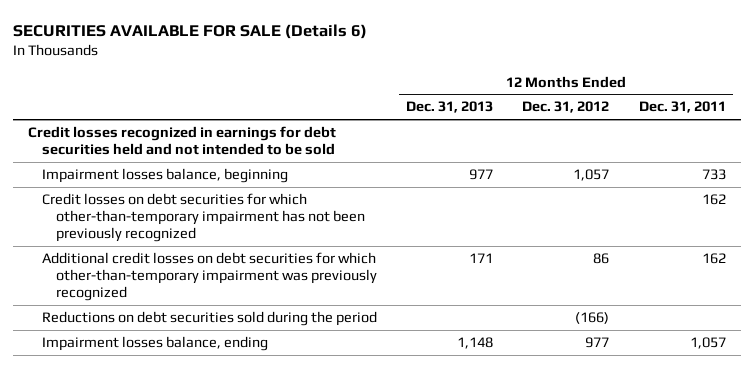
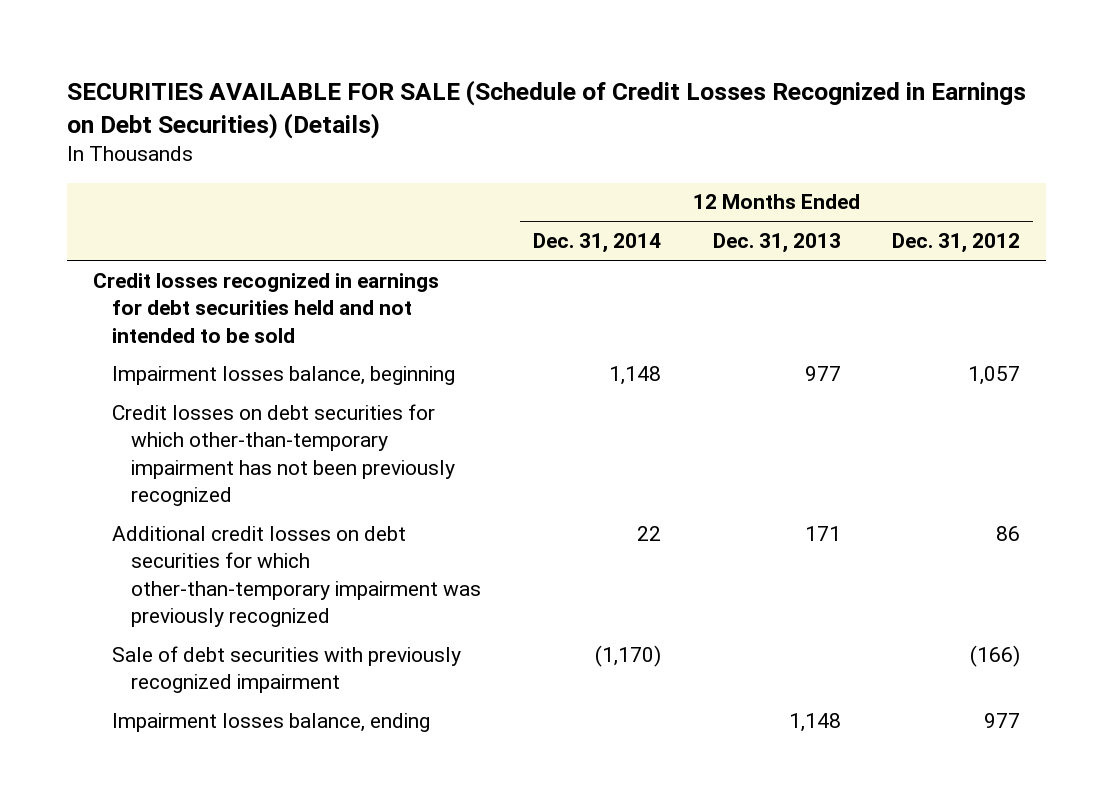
[13,23,368,39] SECURITIES AVAILABLE FOR SALE (Details 6) -> [67,80,1027,139] SECURITIES AVAILABLE FOR SALE (Schedule of Credit Losses Recognized in Earnings on Debt Securities) (Details)
[638,101,726,114] Dec. 31, 2011 -> none
none -> [532,233,661,254] Dec. 31, 2014
[41,311,377,327] Reductions on debt securities sold during the period -> [112,645,462,694] Sale of debt securities with previously recognized impairment

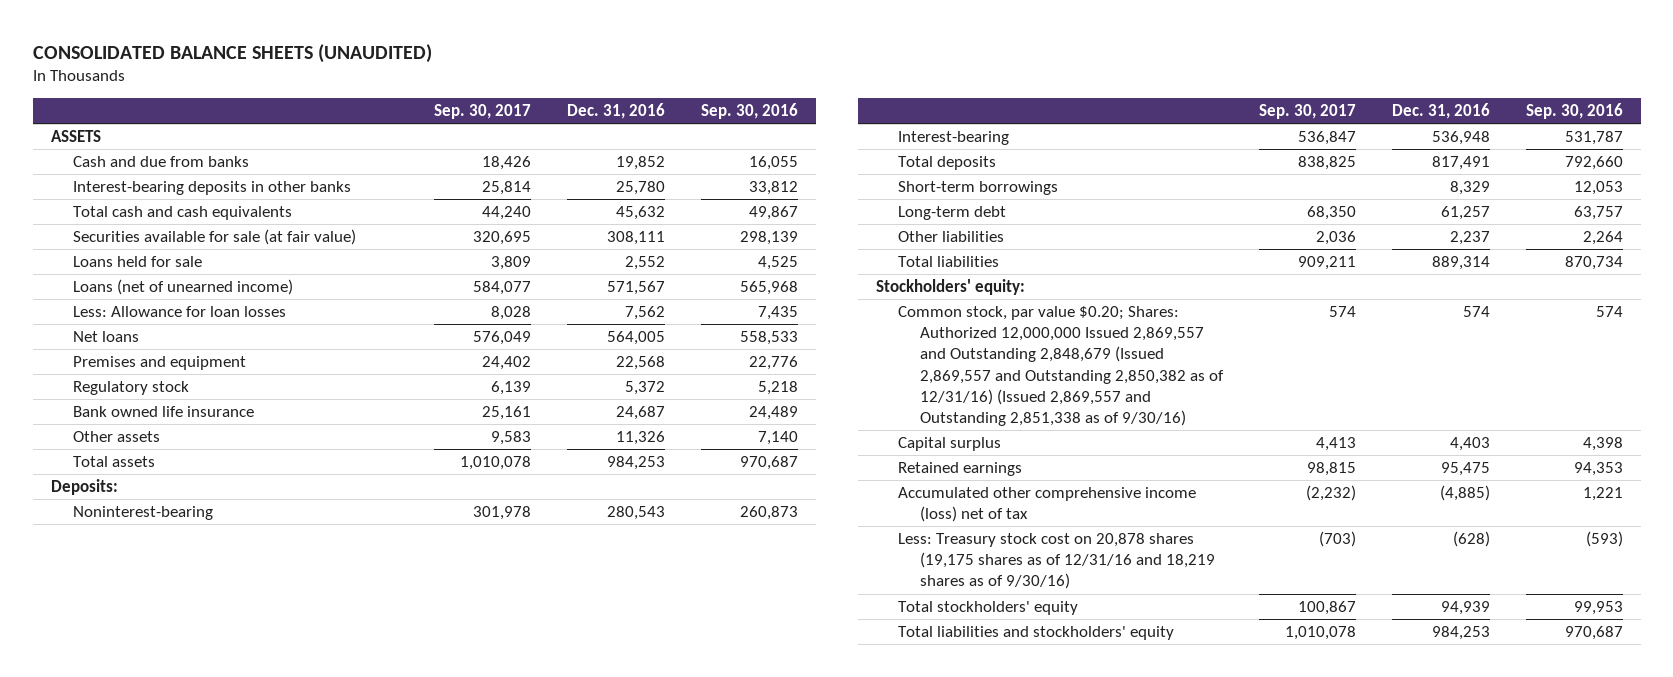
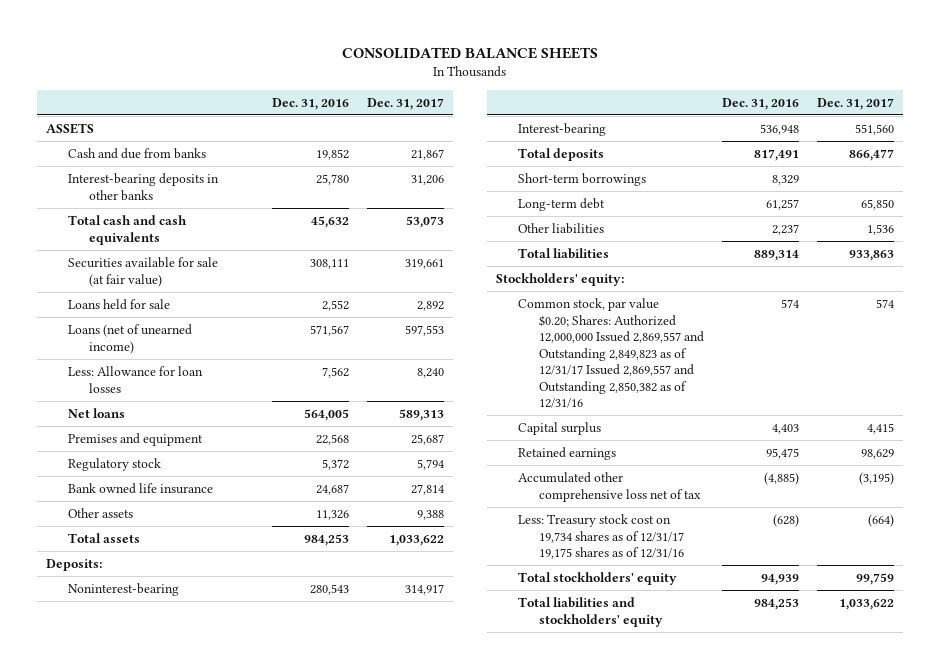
[32,43,432,63] CONSOLIDATED BALANCE SHEETS (UNAUDITED) -> [342,46,599,59] CONSOLIDATED BALANCE SHEETS
[433,104,531,120] Sep. 30, 2017 -> none
[700,103,798,120] Sep. 30, 2016 -> none
none -> [367,97,445,110] Dec. 31, 2017
[897,306,1224,426] Common stock, par value $0.20; Shares: Authorized 12,000,000 Issued 2,869,557 and Outstanding 2,848,679 (Issued 2,869,557 and Outstanding 2,850,382 as of 12/31/16) (Issued 2,869,557 and Outstanding 2,851,338 as of 9/30/16) -> [517,297,705,409] Common stock, par value $0.20; Shares: Authorized 12,000,000 Issued 2,869,557 and Outstanding 2,849,823 as of 12/31/17 Issued 2,869,557 and Outstanding 2,850,382 as of 12/31/16
[897,487,1196,523] Accumulated other comprehensive income (loss) net of tax -> [517,471,702,502] Accumulated other comprehensive loss net of tax
[897,533,1215,590] Less: Treasury stock cost on 20,878 shares (19,175 shares as of 12/31/16 and 18,219 shares as of 9/30/16) -> [517,513,685,560] Less: Treasury stock cost on 19,734 shares as of 12/31/17 19,175 shares as of 12/31/16

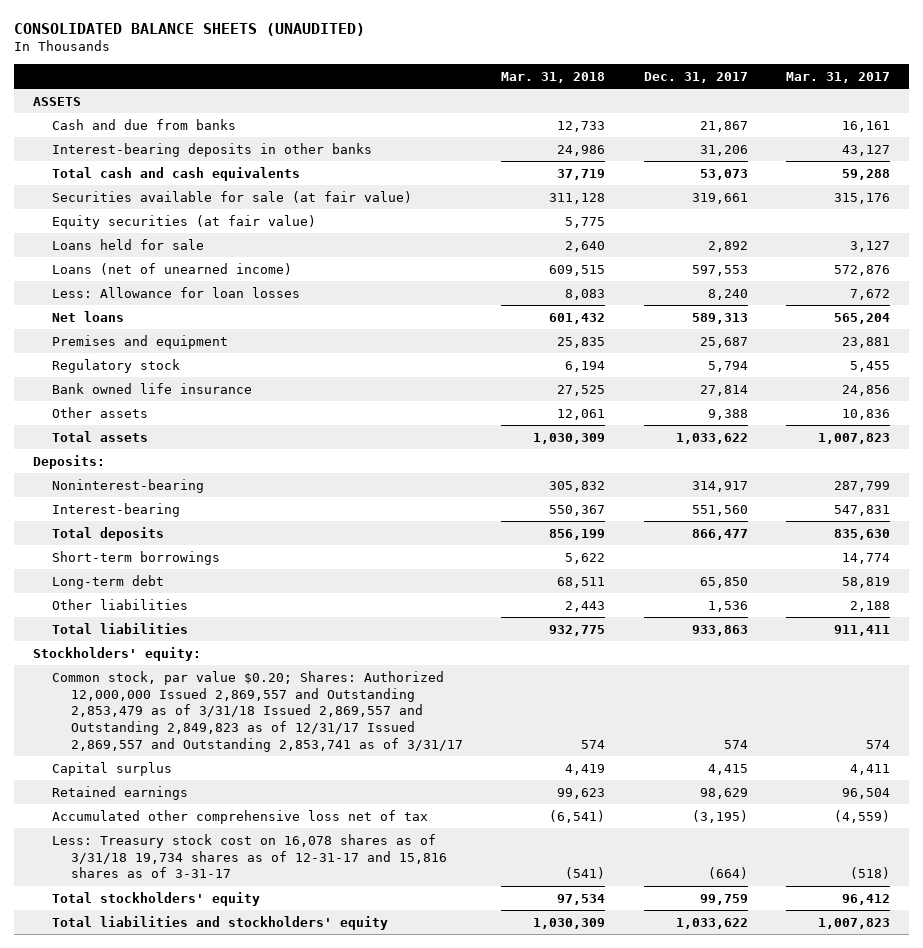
[342,46,599,59] CONSOLIDATED BALANCE SHEETS -> [13,22,365,36] CONSOLIDATED BALANCE SHEETS (UNAUDITED)
[272,97,350,110] Dec. 31, 2016 -> none
none -> [501,72,606,84] Mar. 31, 2018
none -> [785,72,890,84] Mar. 31, 2017
none -> [52,214,317,229] Equity securities (at fair value)
[517,297,705,409] Common stock, par value $0.20; Shares: Authorized 12,000,000 Issued 2,869,557 and Outstanding 2,849,823 as of 12/31/17 Issued 2,869,557 and Outstanding 2,850,382 as of 12/31/16 -> [52,670,464,753] Common stock, par value $0.20; Shares: Authorized 12,000,000 Issued 2,869,557 and Outstanding 2,853,479 as of 3/31/18 Issued 2,869,557 and Outstanding 2,849,823 as of 12/31/17 Issued 2,869,557 and Outstanding 2,853,741 as of 3/31/17
[517,513,685,560] Less: Treasury stock cost on 19,734 shares as of 12/31/17 19,175 shares as of 12/31/16 -> [52,833,448,879] Less: Treasury stock cost on 16,078 shares as of 3/31/18 19,734 shares as of 12-31-17 and 15,816 shares as of 3-31-17

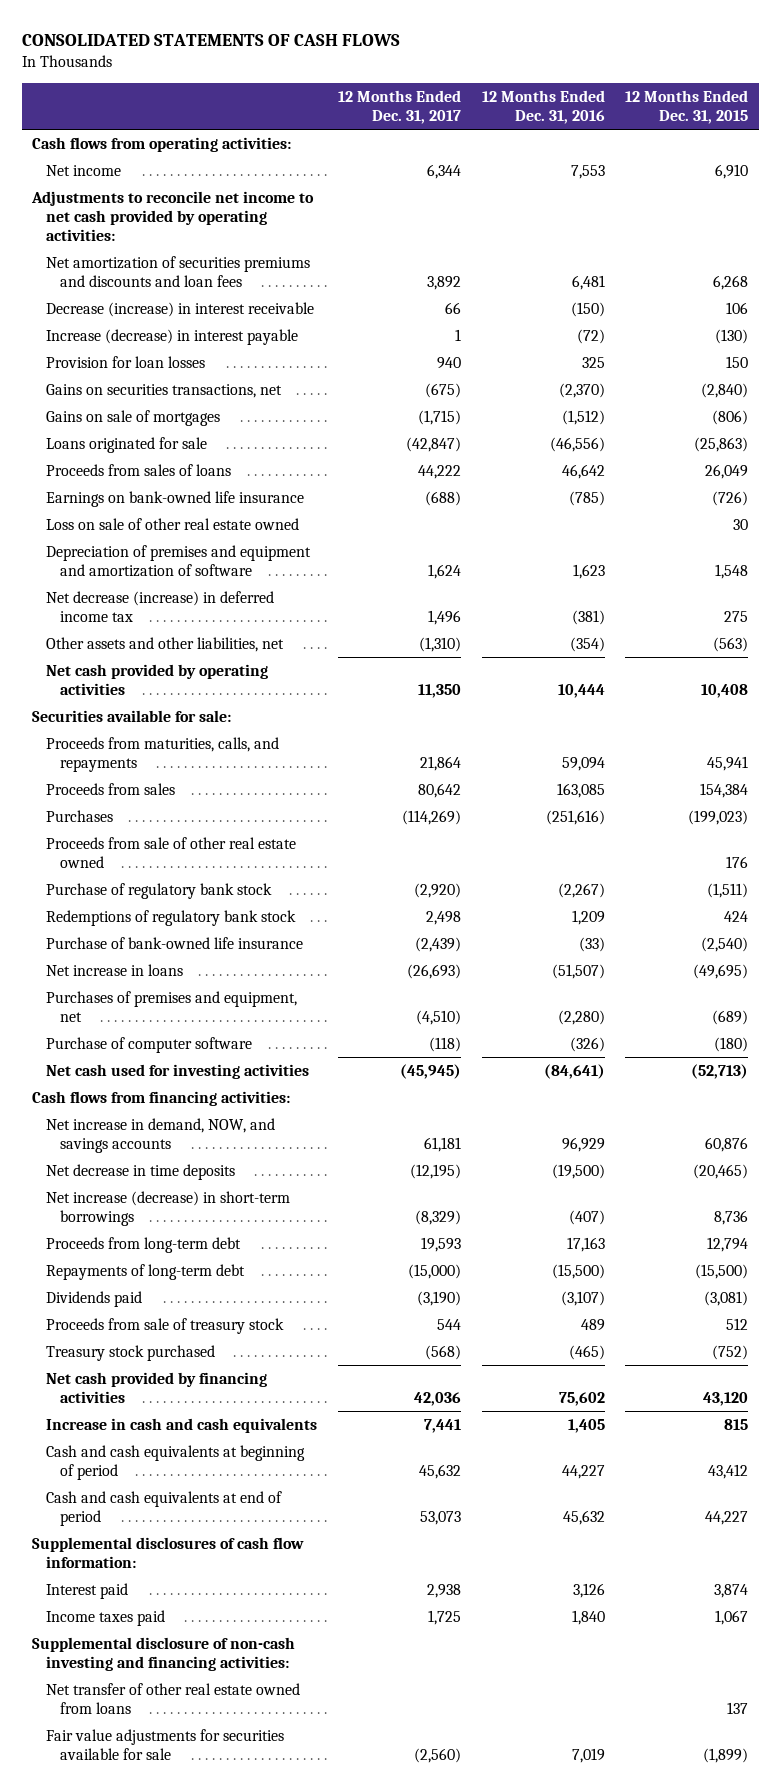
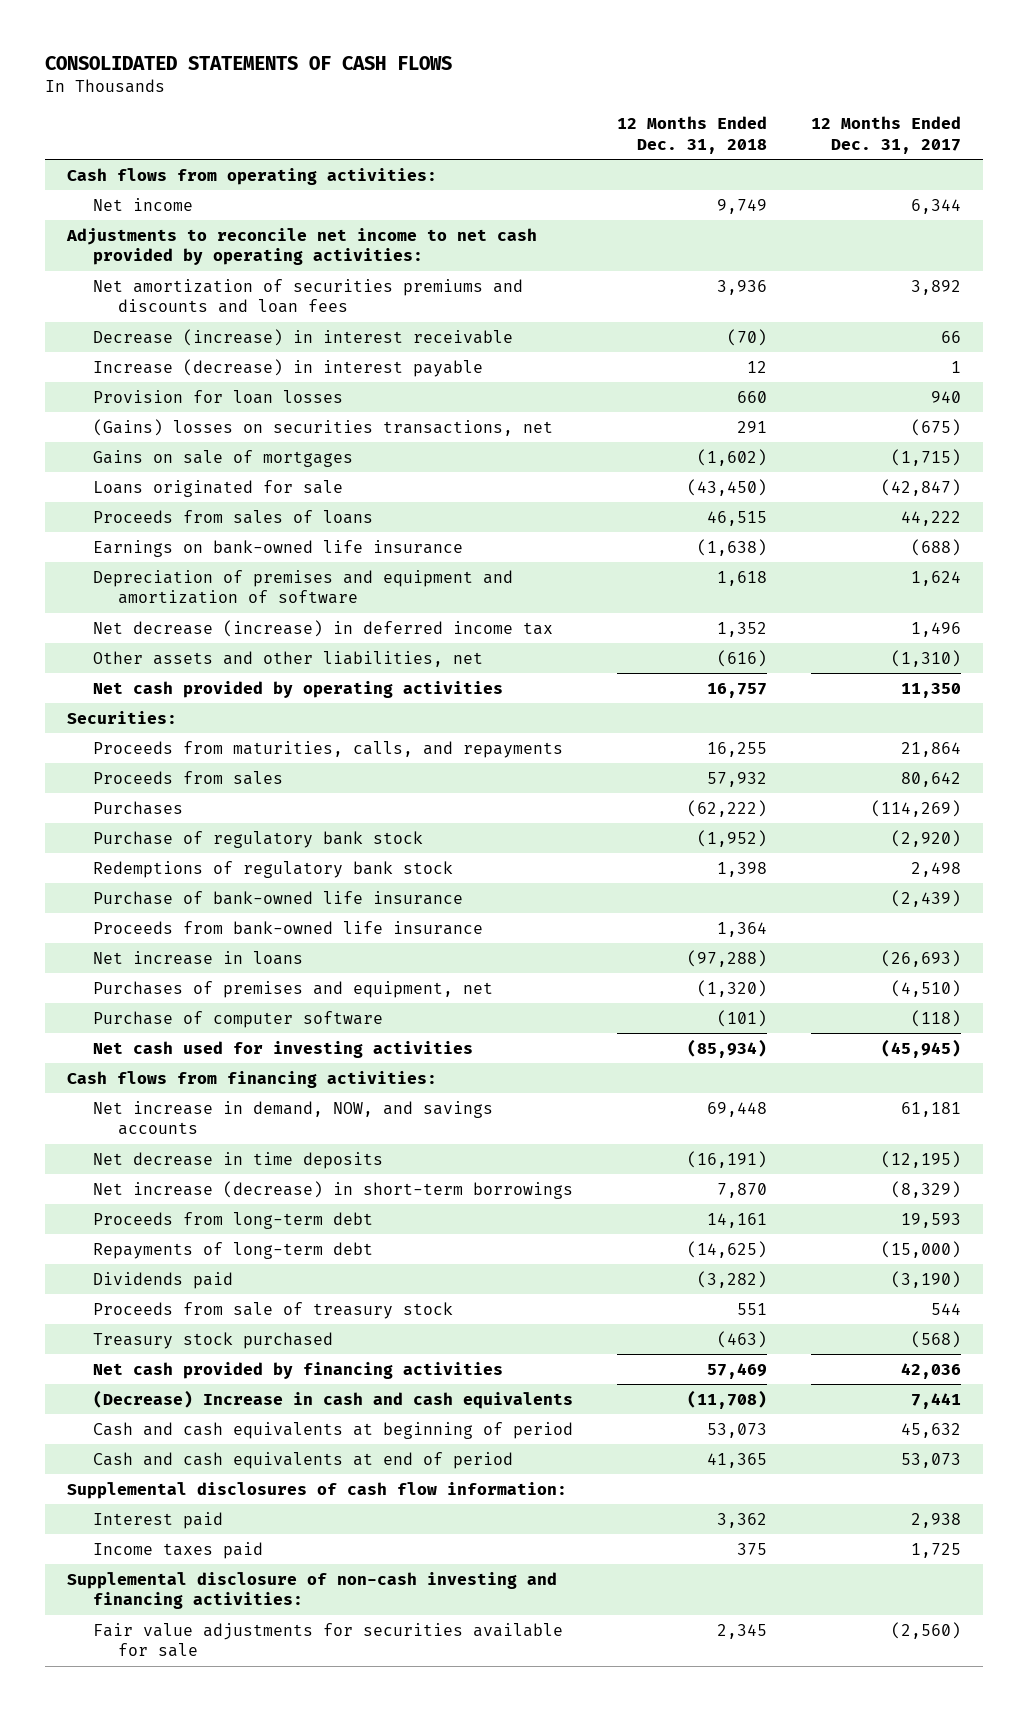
[481,90,605,124] 12 Months Ended Dec. 31, 2016 -> none
[625,90,749,124] 12 Months Ended Dec. 31, 2015 -> none
none -> [617,116,768,154] 12 Months Ended Dec. 31, 2018
[46,384,283,399] Gains on securities transactions, net -> [92,418,553,436] (Gains) losses on securities transactions, net
[46,518,300,531] Loss on sale of other real estate owned -> none
[32,710,232,723] Securities available for sale: -> [67,710,178,724] Securities:
[46,837,297,868] Proceeds from sale of other real estate owned -> none
none -> [92,920,483,935] Proceeds from bank-owned life insurance
[46,1418,318,1434] Increase in cash and cash equivalents -> [92,1389,573,1409] (Decrease) Increase in cash and cash equivalents
[46,1683,301,1714] Net transfer of other real estate owned from loans -> none

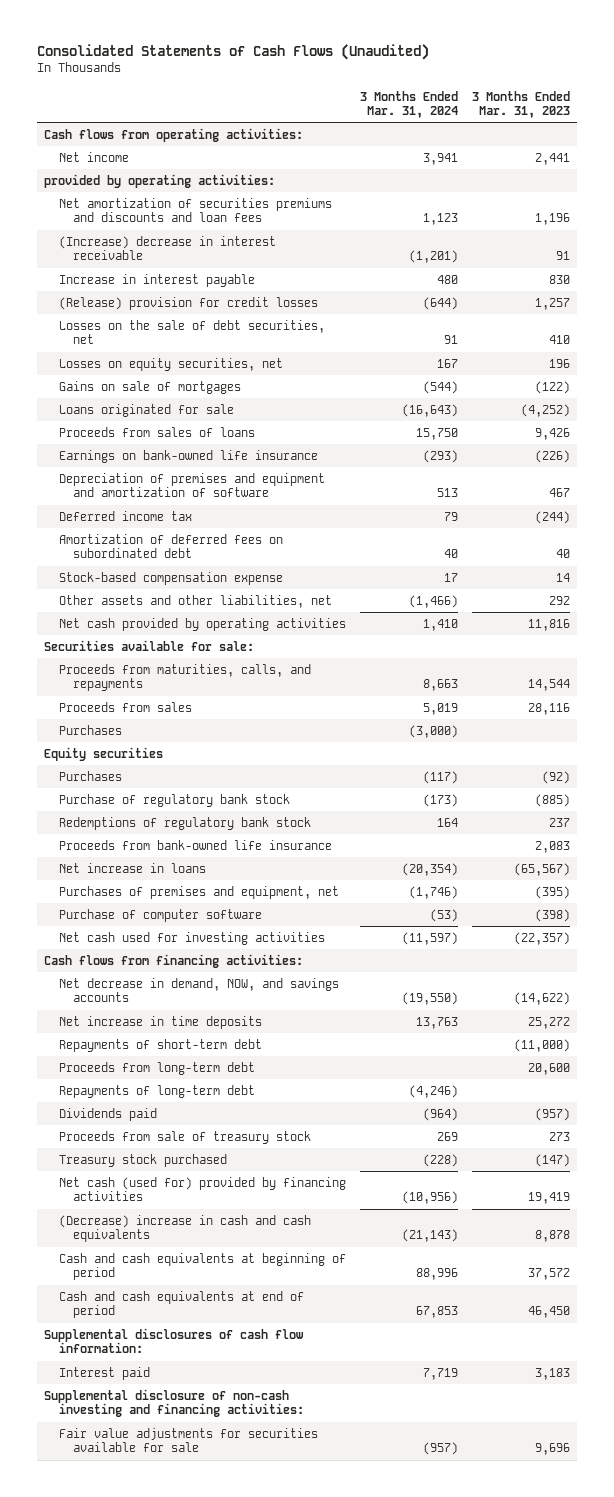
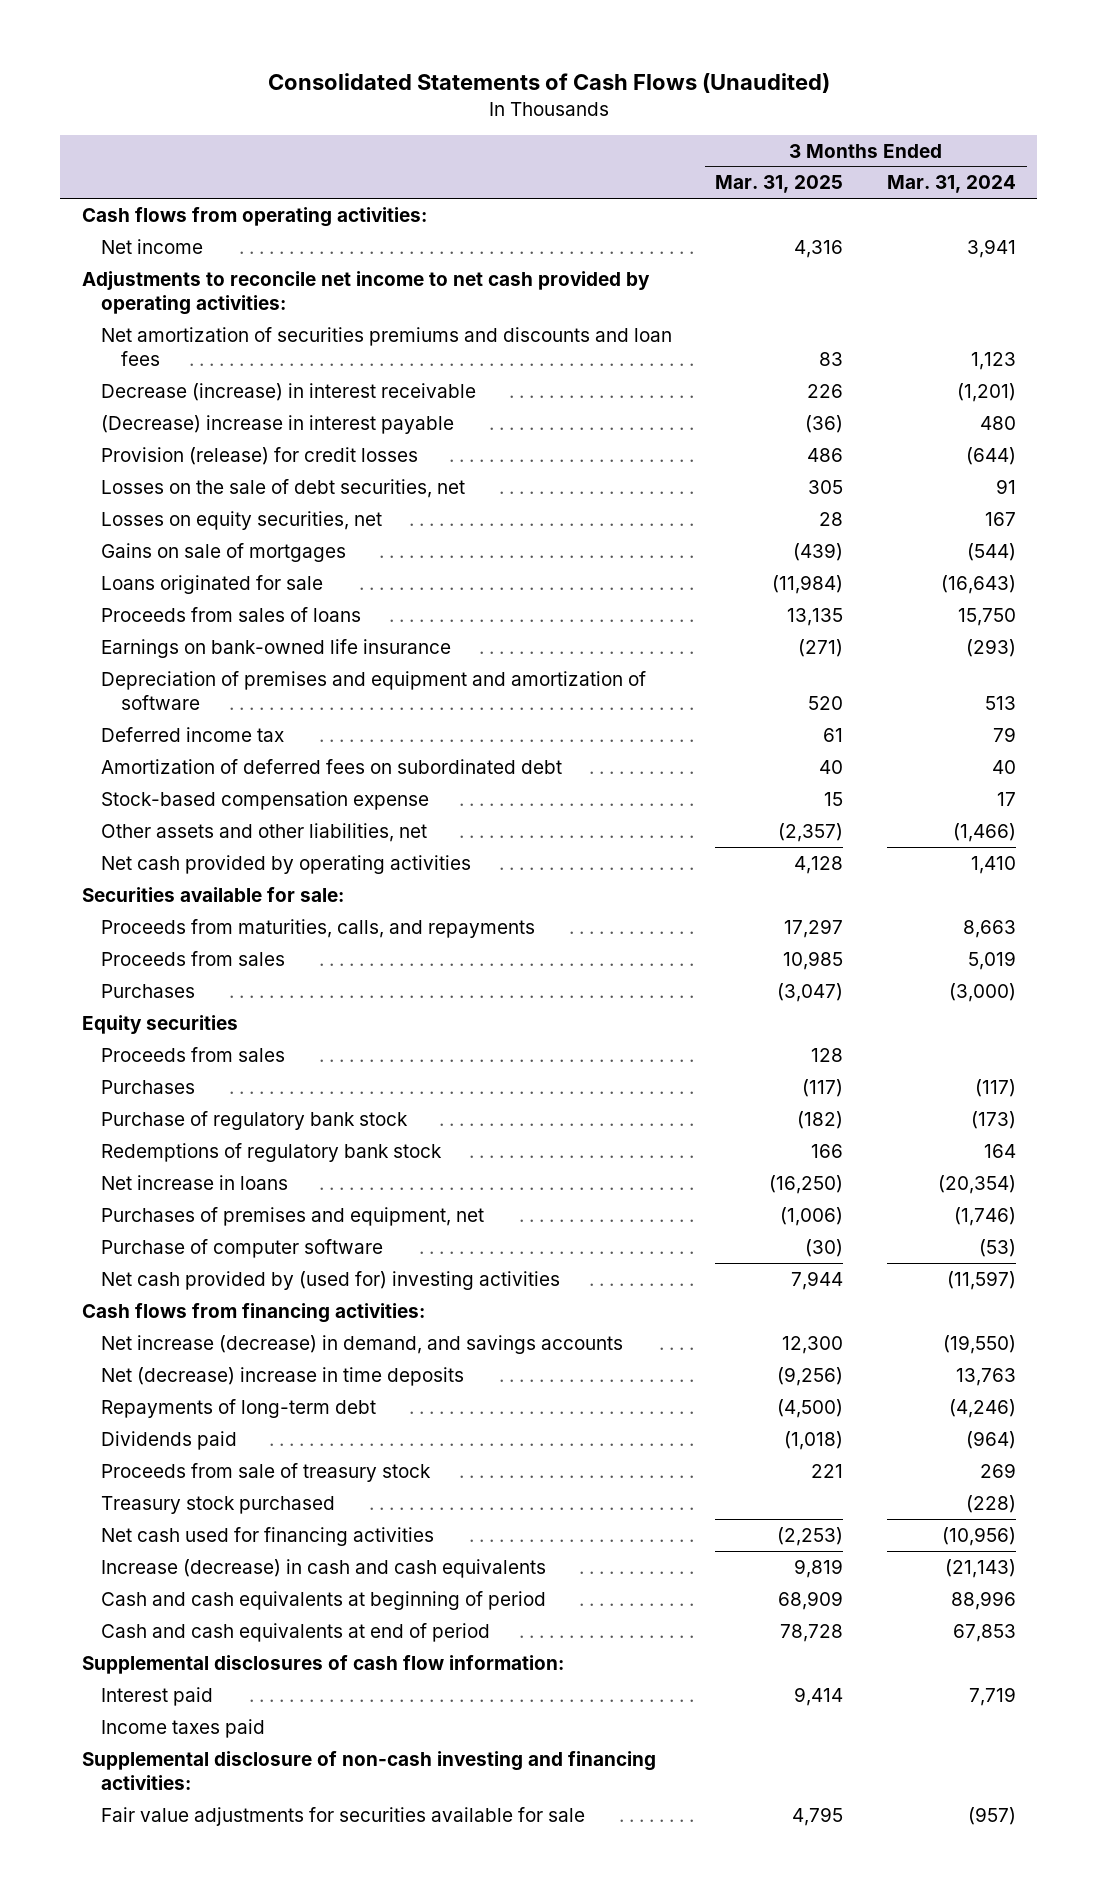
[472,90,571,118] 3 Months Ended Mar. 31, 2023 -> none
none -> [715,175,844,194] Mar. 31, 2025
[44,173,276,188] provided by operating activities: -> none
none -> [81,270,650,316] Adjustments to reconcile net income to net cash provided by operating activities:
[58,235,276,261] (Increase) decrease in interest receivable -> [101,382,477,401] Decrease (increase) in interest receivable
[58,273,255,287] Increase in interest payable -> [101,414,455,434] (Decrease) increase in interest payable
[58,296,318,310] (Release) provision for credit losses -> [101,446,419,465] Provision (release) for credit losses
none -> [101,1046,286,1062] Proceeds from sales
[58,839,332,850] Proceeds from bank-owned life insurance -> none
[58,931,325,945] Net cash used for investing activities -> [101,1270,561,1290] Net cash provided by (used for) investing activities
[58,1038,262,1052] Repayments of short-term debt -> none
[58,1061,255,1075] Proceeds from long-term debt -> none
[58,977,339,1003] Net decrease in demand, NOW, and savings accounts -> [101,1334,624,1354] Net increase (decrease) in demand, and savings accounts
[58,1015,262,1029] Net increase in time deposits -> [101,1366,465,1386] Net (decrease) increase in time deposits
[58,1176,346,1202] Net cash (used for) provided by financing activities -> [101,1526,435,1546] Net cash used for financing activities
[58,1214,311,1243] (Decrease) increase in cash and cash equivalents -> [101,1558,547,1578] Increase (decrease) in cash and cash equivalents
none -> [101,1718,266,1738] Income taxes paid

